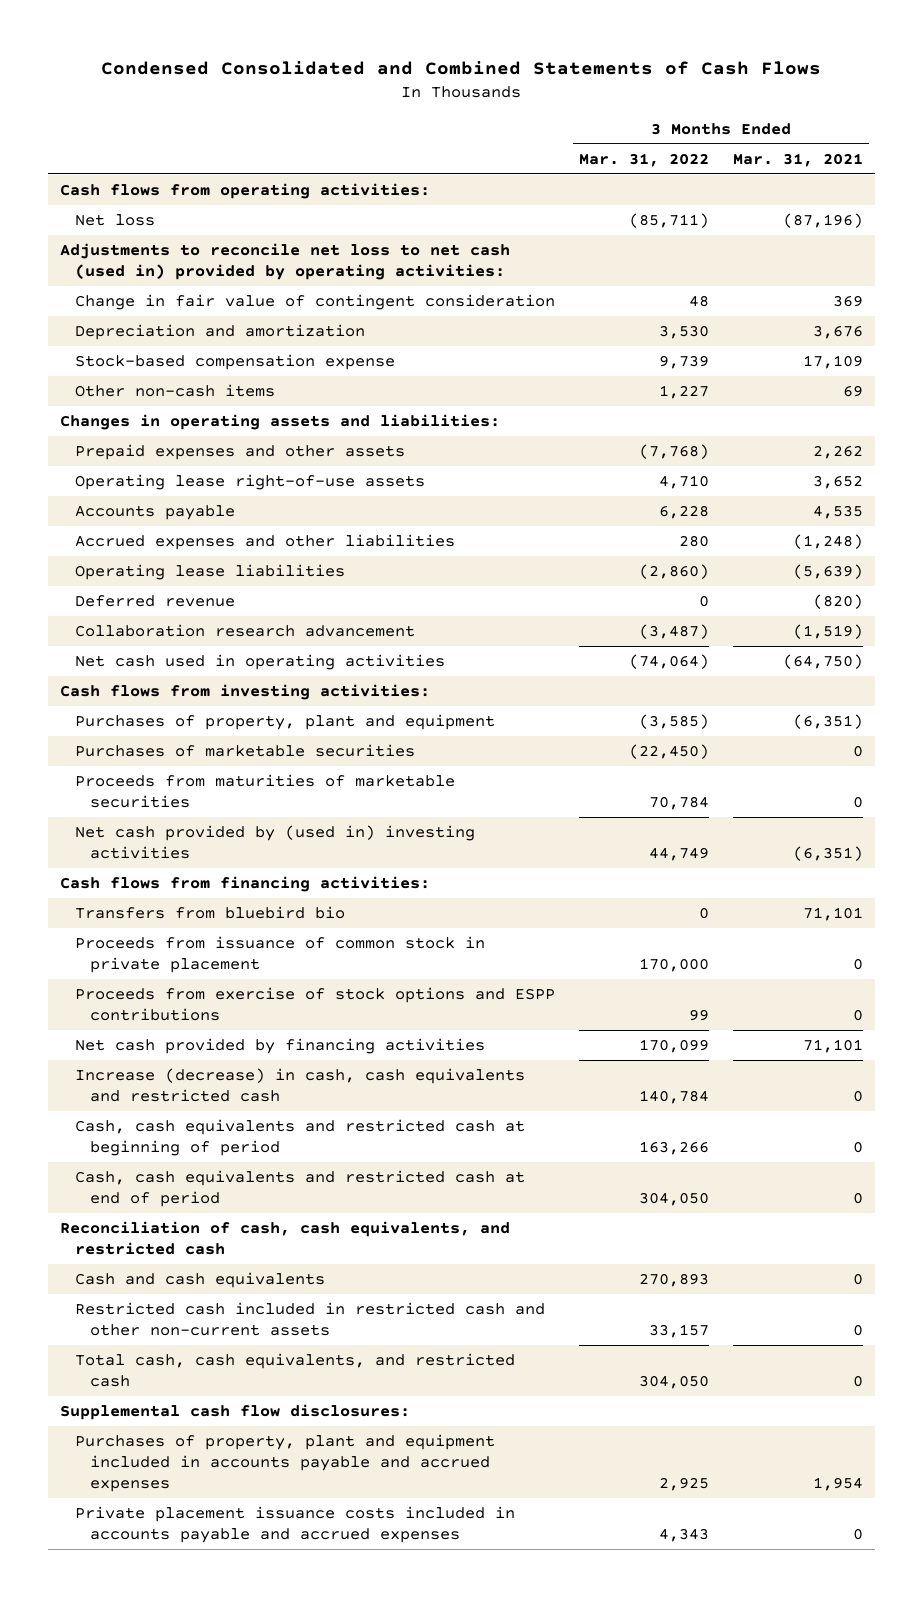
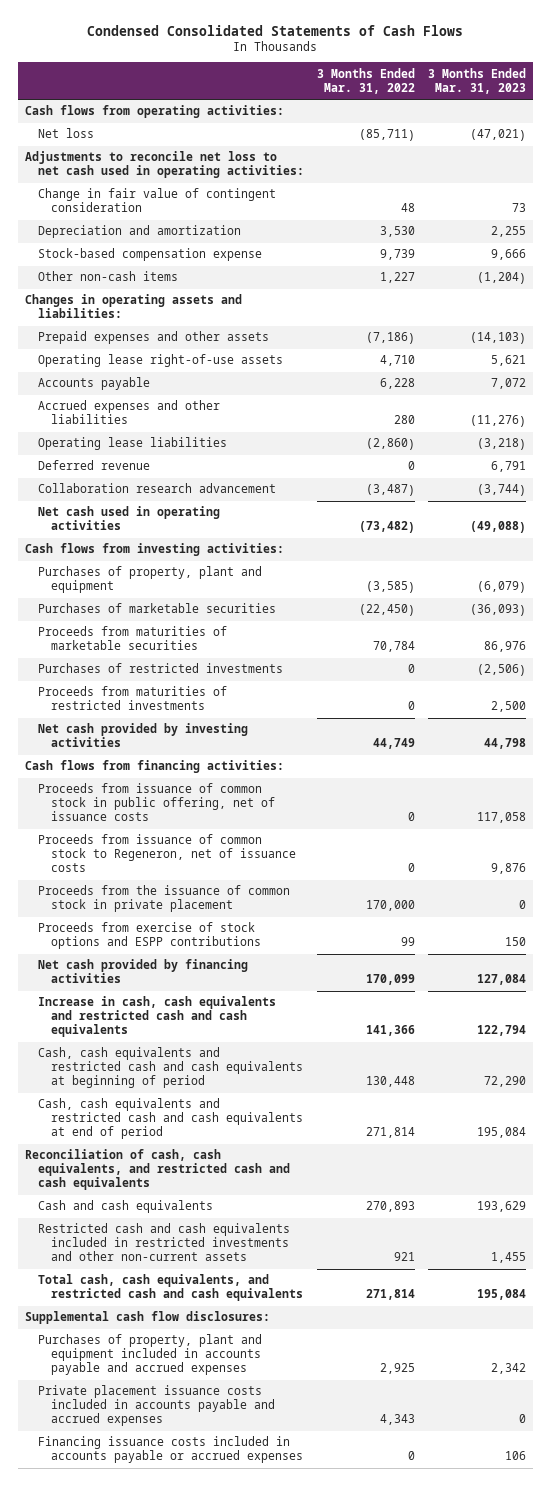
[101,60,822,75] Condensed Consolidated and Combined Statements of Cash Flows -> [87,24,464,36] Condensed Consolidated Statements of Cash Flows
[732,152,863,167] Mar. 31, 2021 -> none
none -> [428,67,527,94] 3 Months Ended Mar. 31, 2023
[59,243,510,280] Adjustments to reconcile net loss to net cash (used in) provided by operating activities: -> [24,151,305,179] Adjustments to reconcile net loss to net cash used in operating activities:
[638,444,709,460] (7,768) -> [366,332,416,345] (7,186)
[628,654,709,670] (74,064) -> [359,521,416,534] (73,482)
none -> [38,663,284,674] Purchases of restricted investments
none -> [38,686,228,711] Proceeds from maturities of restricted investments
[74,825,475,859] Net cash provided by (used in) investing activities -> [38,723,249,748] Net cash provided by investing activities
[74,906,345,920] Transfers from bluebird bio -> none
none -> [38,783,276,822] Proceeds from issuance of common stock in public offering, net of issuance costs
none -> [38,834,297,873] Proceeds from issuance of common stock to Regeneron, net of issuance costs
[74,936,485,973] Proceeds from issuance of common stock in private placement -> [38,885,291,913] Proceeds from the issuance of common stock in private placement
[74,1068,525,1102] Increase (decrease) in cash, cash equivalents and restricted cash -> [38,996,277,1038] Increase in cash, cash equivalents and restricted cash and cash equivalents
[638,1089,709,1104] 140,784 -> [366,1025,416,1037] 141,366
[74,1119,525,1156] Cash, cash equivalents and restricted cash at beginning of period -> [38,1047,304,1089] Cash, cash equivalents and restricted cash and cash equivalents at beginning of period
[638,1140,709,1155] 163,266 -> [366,1076,416,1088] 130,448
[74,1170,525,1207] Cash, cash equivalents and restricted cash at end of period -> [38,1098,304,1140] Cash, cash equivalents and restricted cash and cash equivalents at end of period
[638,1191,709,1206] 304,050 -> [366,1127,416,1139] 271,814
[59,1221,510,1255] Reconciliation of cash, cash equivalents, and restricted cash -> [24,1149,291,1191] Reconciliation of cash, cash equivalents, and restricted cash and cash equivalents
[74,1302,545,1336] Restricted cash included in restricted cash and other non-current assets -> [38,1223,291,1262] Restricted cash and cash equivalents included in restricted investments and other non-current assets
[648,1323,709,1338] 33,157 -> [394,1252,416,1262] 921
[74,1353,515,1387] Total cash, cash equivalents, and restricted cash -> [38,1274,304,1302] Total cash, cash equivalents, and restricted cash and cash equivalents
[638,1374,709,1389] 304,050 -> [366,1289,416,1301] 271,814
none -> [38,1436,304,1464] Financing issuance costs included in accounts payable or accrued expenses

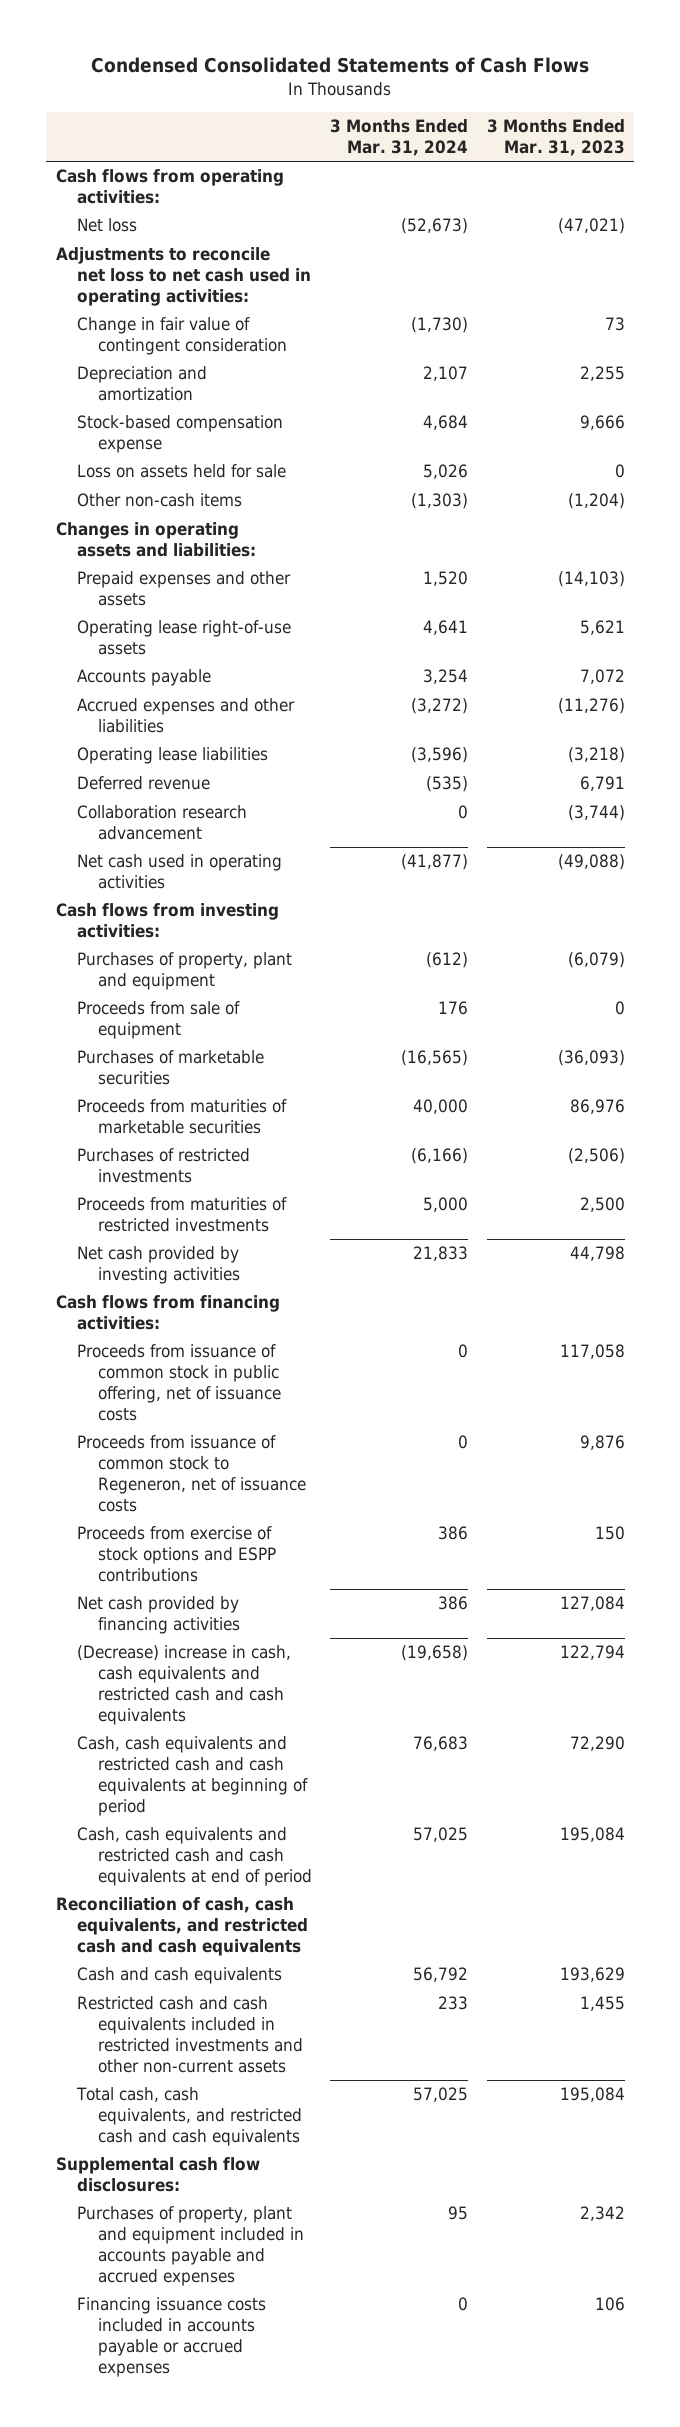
[317,67,416,94] 3 Months Ended Mar. 31, 2022 -> none
none -> [330,119,469,156] 3 Months Ended Mar. 31, 2024
none -> [76,464,286,479] Loss on assets held for sale
none -> [76,1001,240,1040] Proceeds from sale of equipment
[38,885,291,913] Proceeds from the issuance of common stock in private placement -> none
[38,996,277,1038] Increase in cash, cash equivalents and restricted cash and cash equivalents -> [76,1645,291,1725] (Decrease) increase in cash, cash equivalents and restricted cash and cash equivalents
[38,1385,276,1427] Private placement issuance costs included in accounts payable and accrued expenses -> none

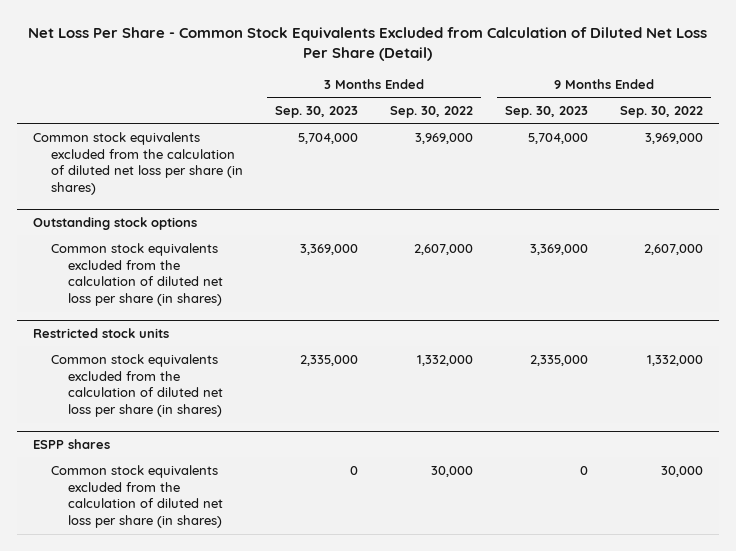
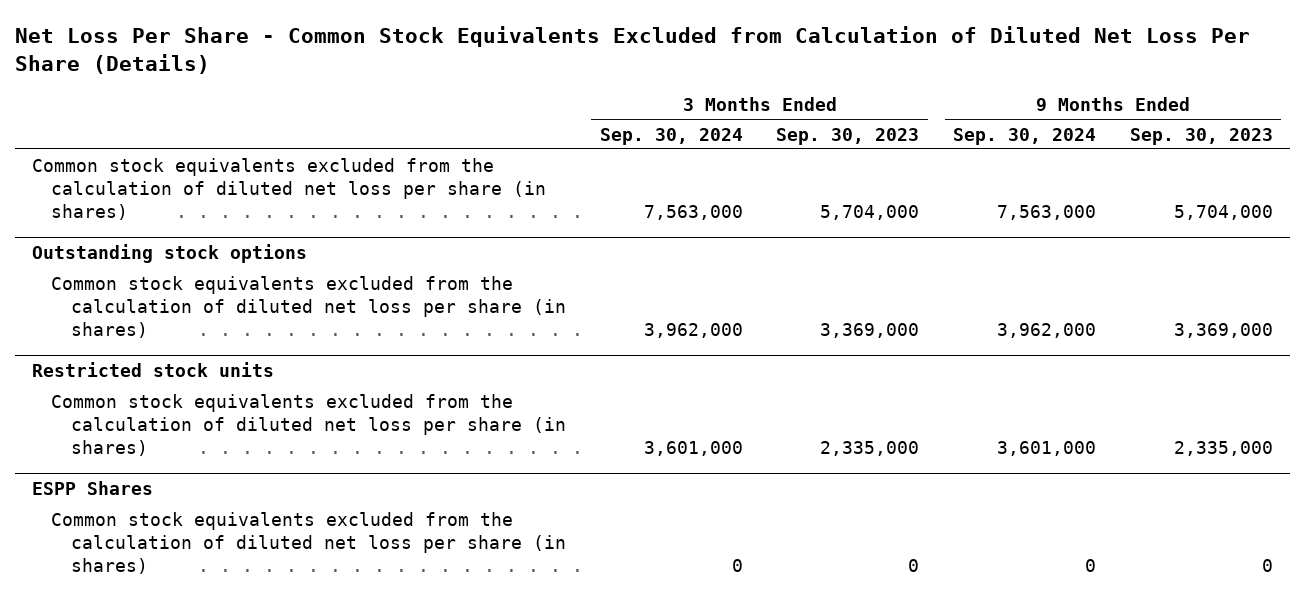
[28,26,708,62] Net Loss Per Share - Common Stock Equivalents Excluded from Calculation of Diluted Net Loss Per Share (Detail) -> [14,25,1250,74] Net Loss Per Share - Common Stock Equivalents Excluded from Calculation of Diluted Net Loss Per Share (Details)
[389,105,473,118] Sep. 30, 2022 -> none
[619,105,703,118] Sep. 30, 2022 -> none
none -> [599,127,743,145] Sep. 30, 2024
none -> [953,127,1097,145] Sep. 30, 2024
[33,439,111,450] ESPP shares -> [31,481,153,496] ESPP Shares

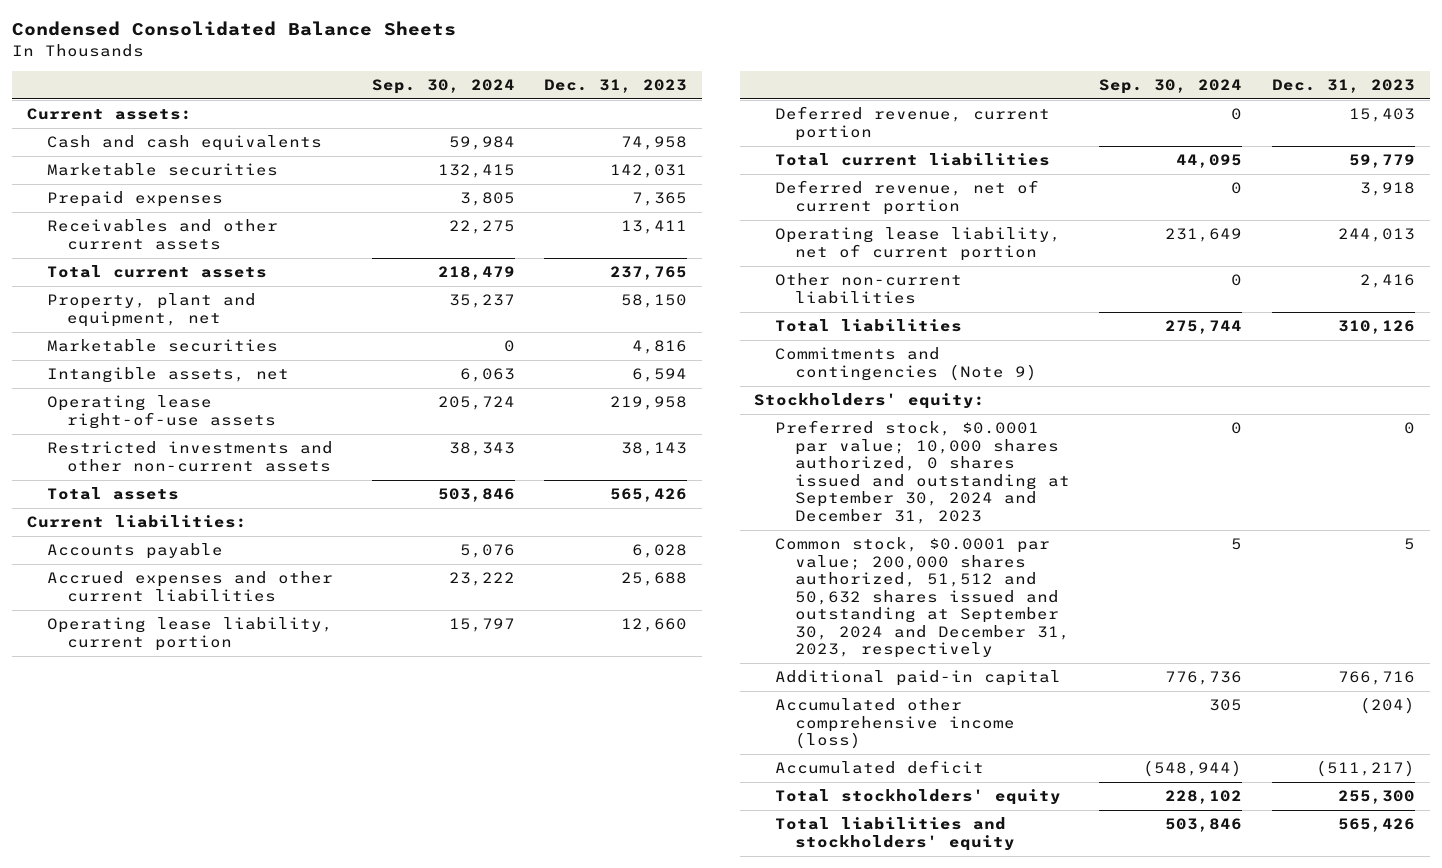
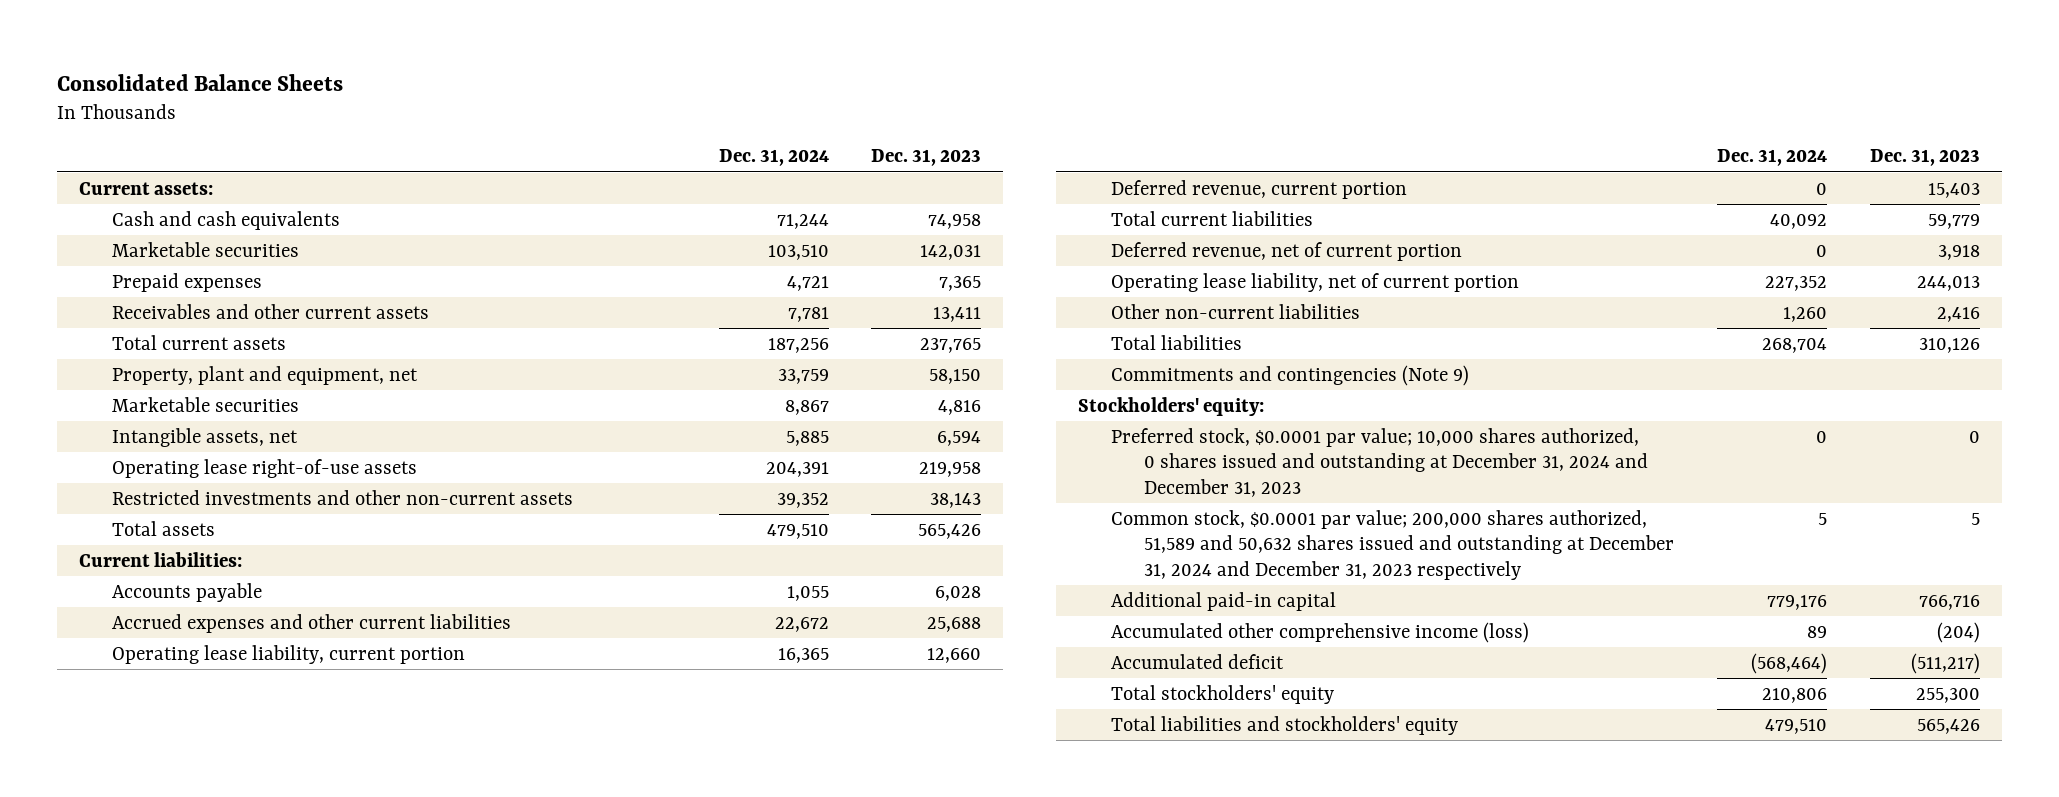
[12,21,457,37] Condensed Consolidated Balance Sheets -> [57,73,344,91] Consolidated Balance Sheets
[371,79,515,95] Sep. 30, 2024 -> none
none -> [718,149,829,167] Dec. 31, 2024
[774,420,1070,524] Preferred stock, $0.0001 par value; 10,000 shares authorized, 0 shares issued and outstanding at September 30, 2024 and December 31, 2023 -> [1111,427,1649,497] Preferred stock, $0.0001 par value; 10,000 shares authorized, 0 shares issued and outstanding at December 31, 2024 and December 31, 2023
[774,537,1070,659] Common stock, $0.0001 par value; 200,000 shares authorized, 51,512 and 50,632 shares issued and outstanding at September 30, 2024 and December 31, 2023, respectively -> [1111,509,1675,580] Common stock, $0.0001 par value; 200,000 shares authorized, 51,589 and 50,632 shares issued and outstanding at December 31, 2024 and December 31, 2023 respectively

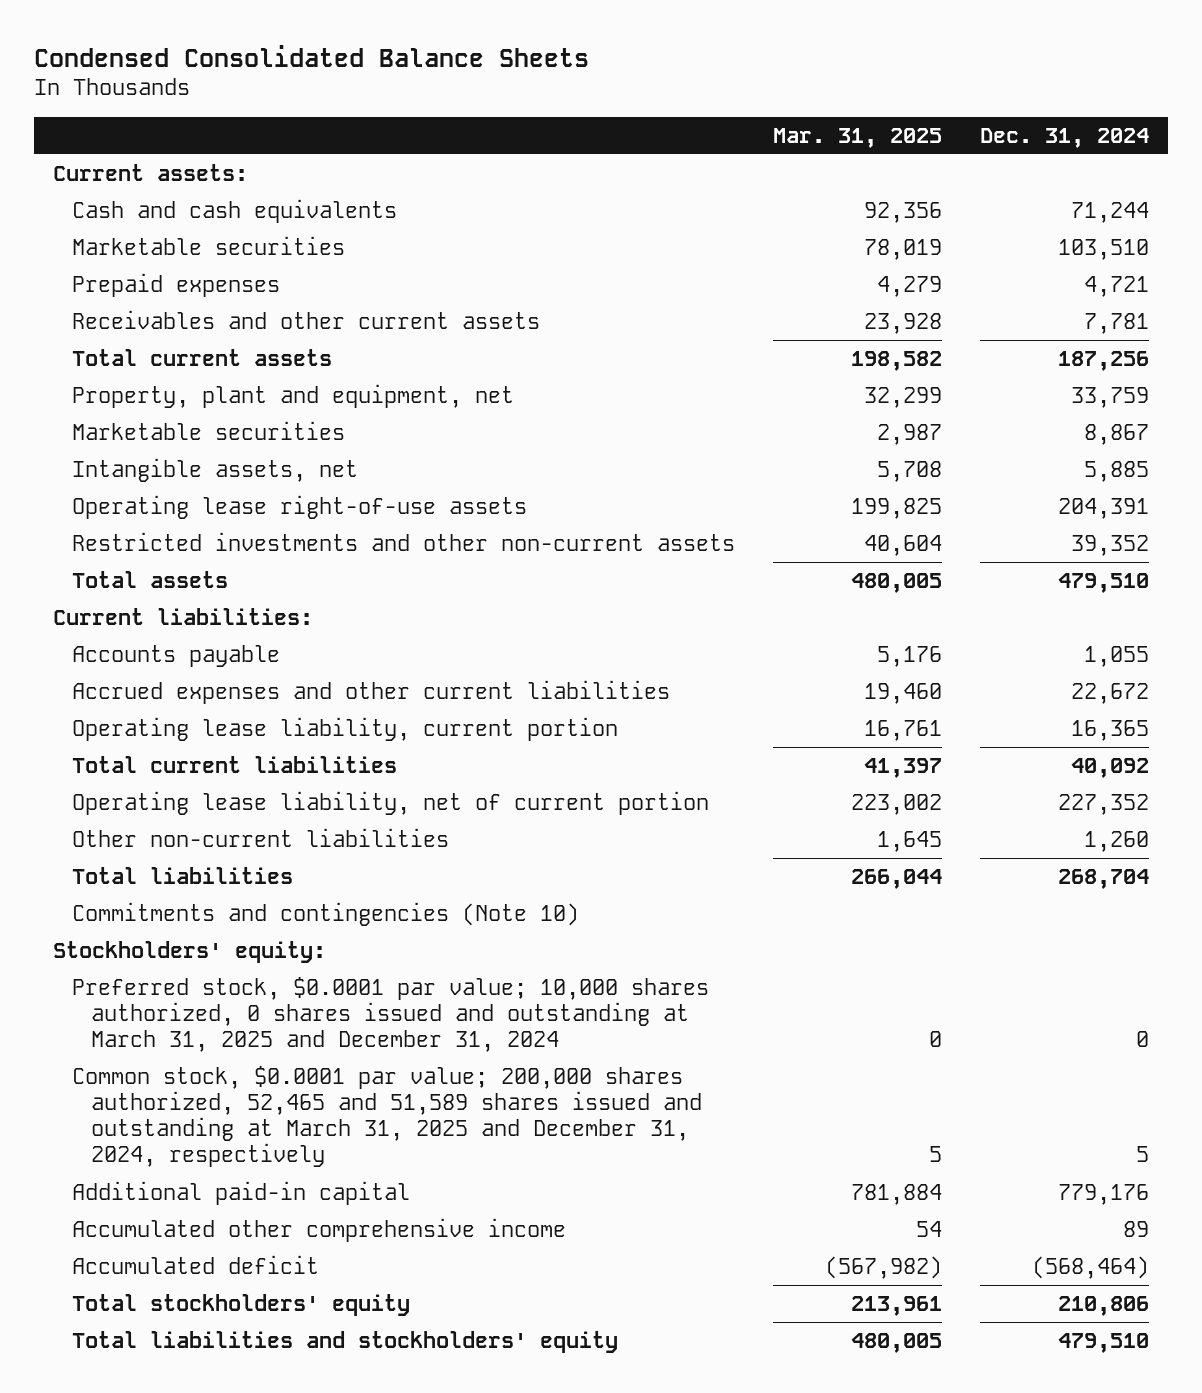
[57,73,344,91] Consolidated Balance Sheets -> [33,44,589,67] Condensed Consolidated Balance Sheets
[871,149,982,167] Dec. 31, 2023 -> none
none -> [772,127,942,148] Mar. 31, 2025
[1111,179,1408,199] Deferred revenue, current portion -> none
[1111,241,1463,261] Deferred revenue, net of current portion -> none
[1111,364,1470,386] Commitments and contingencies (Note 9) -> [71,902,579,927] Commitments and contingencies (Note 10)
[1111,427,1649,497] Preferred stock, $0.0001 par value; 10,000 shares authorized, 0 shares issued and outstanding at December 31, 2024 and December 31, 2023 -> [71,977,709,1053] Preferred stock, $0.0001 par value; 10,000 shares authorized, 0 shares issued and outstanding at March 31, 2025 and December 31, 2024
[1111,509,1675,580] Common stock, $0.0001 par value; 200,000 shares authorized, 51,589 and 50,632 shares issued and outstanding at December 31, 2024 and December 31, 2023 respectively -> [71,1066,702,1168] Common stock, $0.0001 par value; 200,000 shares authorized, 52,465 and 51,589 shares issued and outstanding at March 31, 2025 and December 31, 2024, respectively
[1111,621,1530,643] Accumulated other comprehensive income (loss) -> [71,1218,566,1243] Accumulated other comprehensive income

